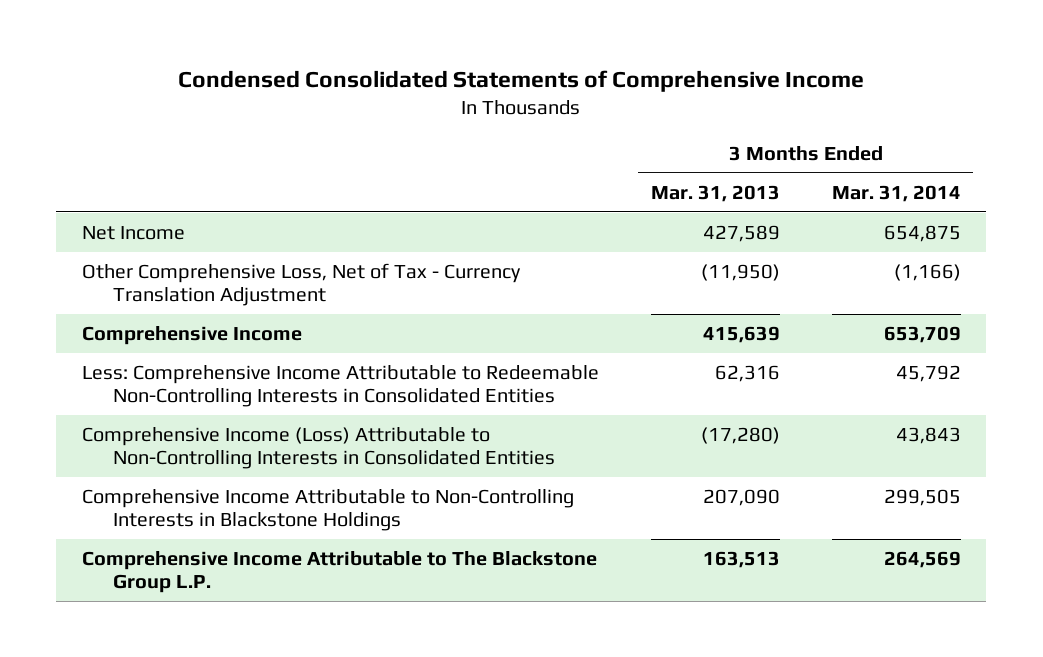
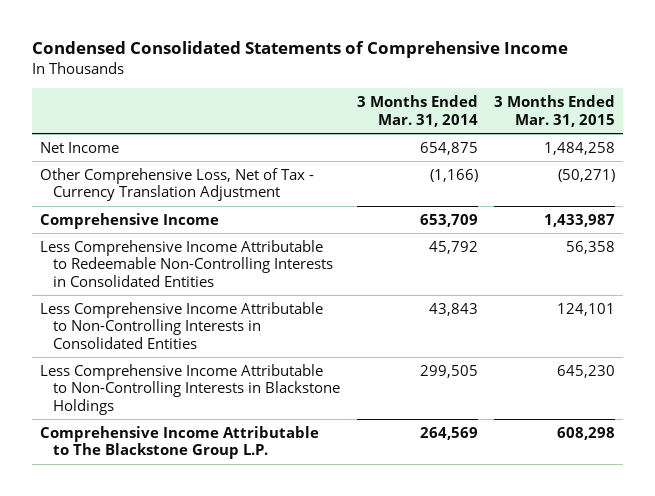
[650,184,780,202] Mar. 31, 2013 -> none
none -> [494,95,616,127] 3 Months Ended Mar. 31, 2015
[82,364,600,407] Less: Comprehensive Income Attributable to Redeemable Non-Controlling Interests in Consolidated Entities -> [40,239,334,287] Less Comprehensive Income Attributable to Redeemable Non-Controlling Interests in Consolidated Entities
[82,426,556,469] Comprehensive Income (Loss) Attributable to Non-Controlling Interests in Consolidated Entities -> [40,301,324,349] Less Comprehensive Income Attributable to Non-Controlling Interests in Consolidated Entities
[82,488,575,531] Comprehensive Income Attributable to Non-Controlling Interests in Blackstone Holdings -> [40,363,341,415] Less Comprehensive Income Attributable to Non-Controlling Interests in Blackstone Holdings

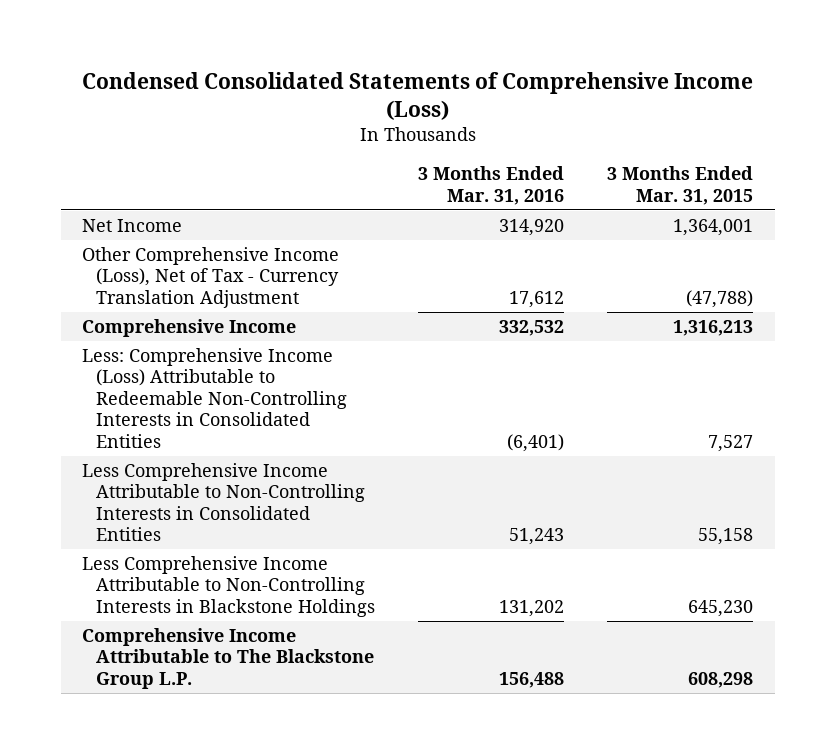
[31,41,568,59] Condensed Consolidated Statements of Comprehensive Income -> [81,71,753,120] Condensed Consolidated Statements of Comprehensive Income (Loss)
[356,95,478,127] 3 Months Ended Mar. 31, 2014 -> none
none -> [418,166,565,205] 3 Months Ended Mar. 31, 2016
[544,141,616,155] 1,484,258 -> [673,218,754,236] 1,364,001
[40,167,315,202] Other Comprehensive Loss, Net of Tax - Currency Translation Adjustment -> [82,246,340,308] Other Comprehensive Income (Loss), Net of Tax - Currency Translation Adjustment
[558,168,616,182] (50,271) -> [686,289,754,308] (47,788)
[544,213,616,227] 1,433,987 -> [673,319,754,336] 1,316,213
[40,239,334,287] Less Comprehensive Income Attributable to Redeemable Non-Controlling Interests in Consolidated Entities -> [82,347,348,448] Less: Comprehensive Income (Loss) Attributable to Redeemable Non-Controlling Interests in Consolidated Entities
[566,240,616,254] 56,358 -> [708,434,754,452] 7,527
[557,302,616,316] 124,101 -> [698,528,754,546] 55,158

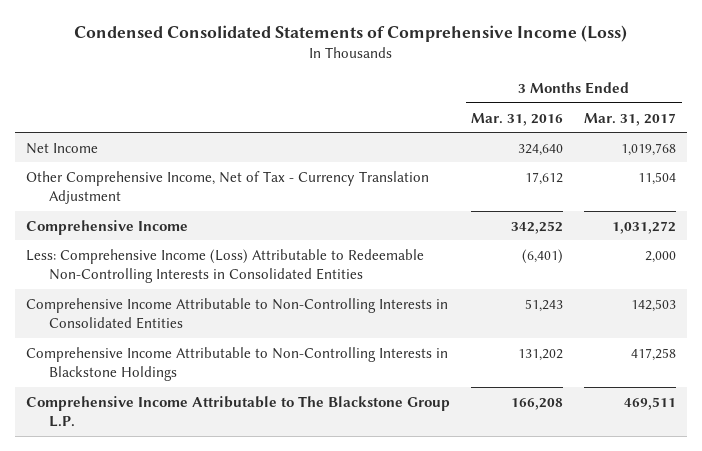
[607,166,754,205] 3 Months Ended Mar. 31, 2015 -> none
none -> [584,112,677,126] Mar. 31, 2017
[499,218,565,236] 314,920 -> [517,143,563,156] 324,640
[82,246,340,308] Other Comprehensive Income (Loss), Net of Tax - Currency Translation Adjustment -> [25,170,429,205] Other Comprehensive Income, Net of Tax - Currency Translation Adjustment
[499,319,565,336] 332,532 -> [510,220,563,234] 342,252
[82,462,366,542] Less Comprehensive Income Attributable to Non-Controlling Interests in Consolidated Entities -> [25,297,448,330] Comprehensive Income Attributable to Non-Controlling Interests in Consolidated Entities
[82,555,376,617] Less Comprehensive Income Attributable to Non-Controlling Interests in Blackstone Holdings -> [25,346,448,382] Comprehensive Income Attributable to Non-Controlling Interests in Blackstone Holdings
[499,671,565,688] 156,488 -> [510,397,563,410] 166,208

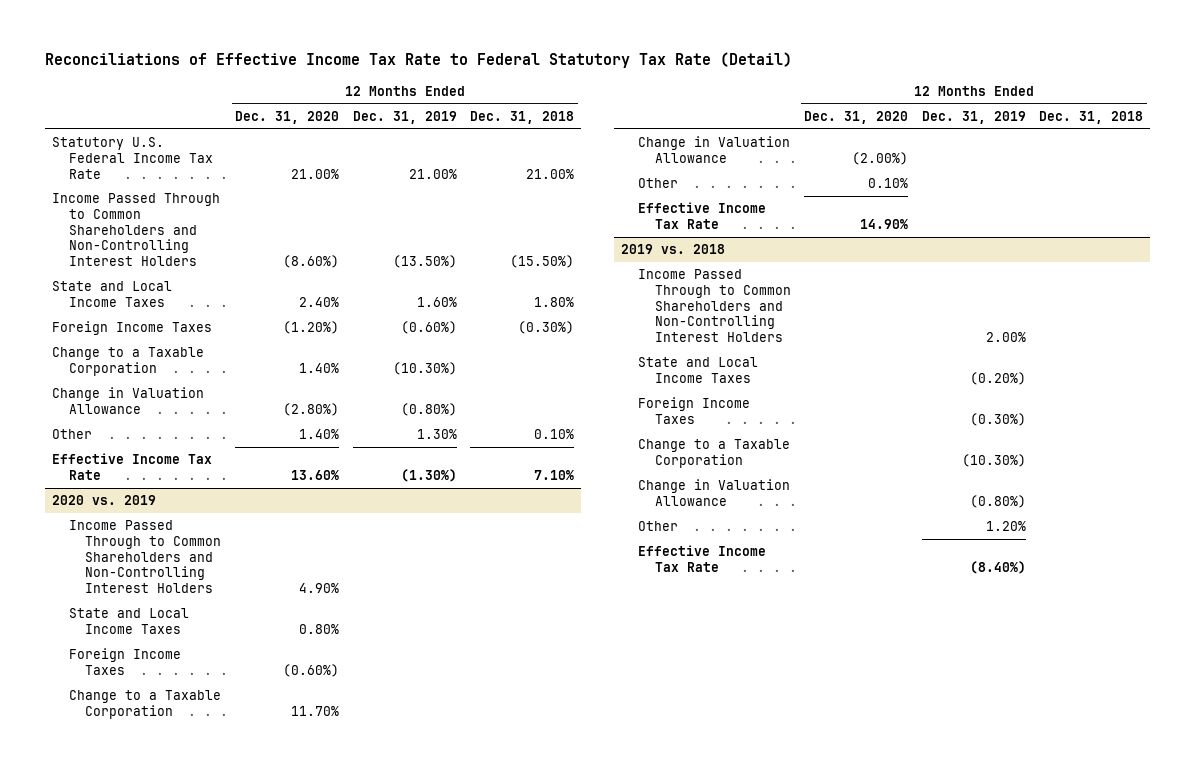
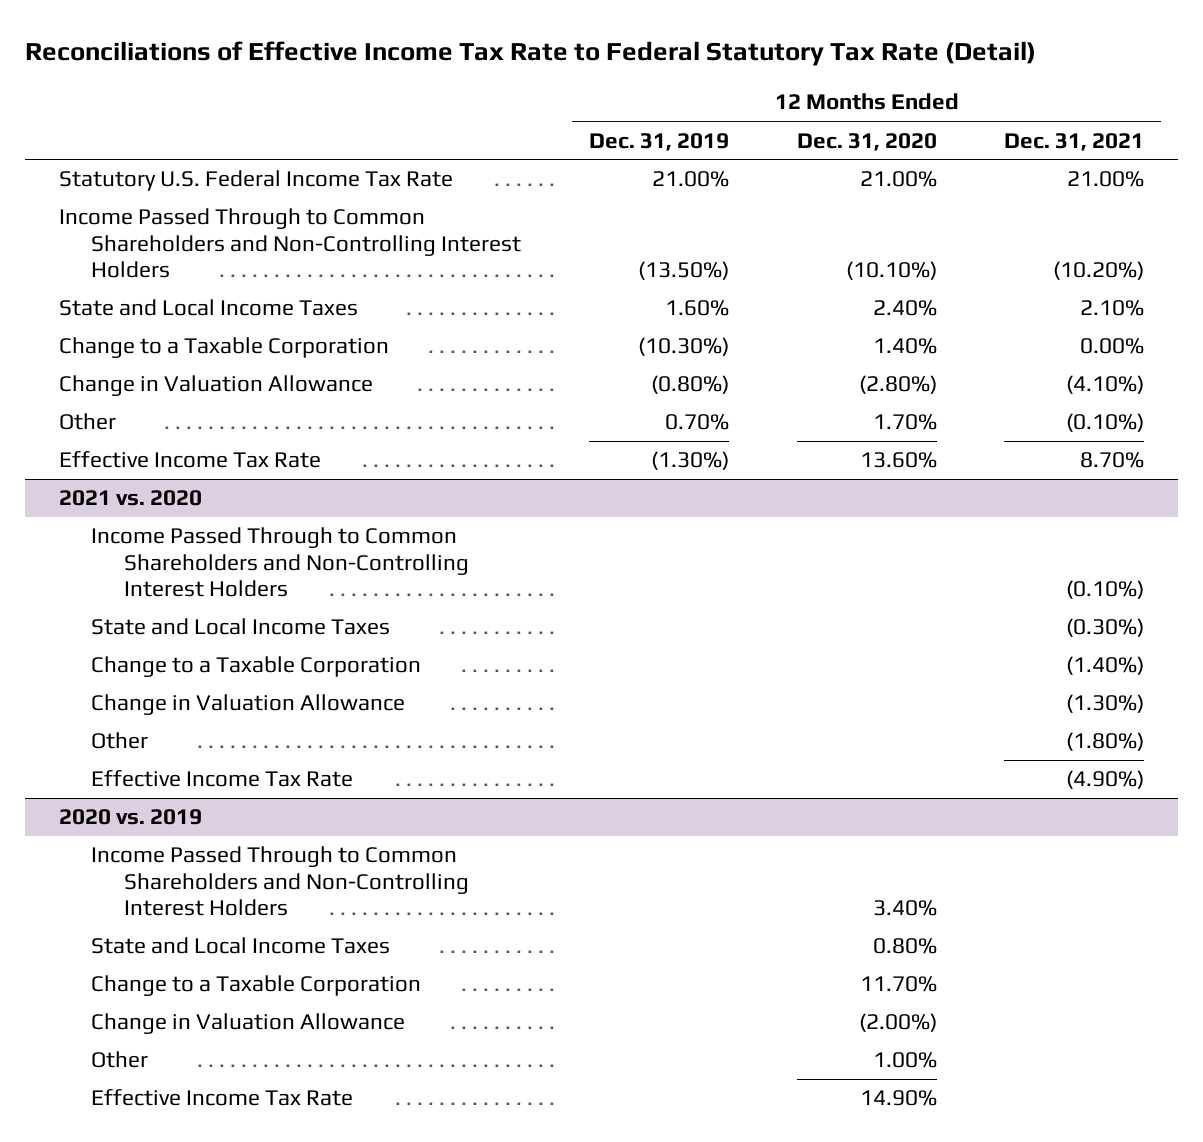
[470,111,575,125] Dec. 31, 2018 -> none
none -> [1004,132,1145,151] Dec. 31, 2021
[283,255,340,269] (8.60%) -> [845,261,937,281] (10.10%)
[51,321,212,336] Foreign Income Taxes -> none
[299,429,340,440] 1.40% -> [872,414,937,431] 1.70%
[416,429,457,440] 1.30% -> [664,414,729,431] 0.70%
none -> [58,490,202,507] 2021 vs. 2020
none -> [91,527,470,598] Income Passed Through to Common Shareholders and Non-Controlling Interest Holders
none -> [91,618,391,636] State and Local Income Taxes
none -> [91,656,422,678] Change to a Taxable Corporation
none -> [91,694,406,716] Change in Valuation Allowance
none -> [91,732,149,750] Other
none -> [91,770,354,788] Effective Income Tax Rate
[299,583,340,594] 4.90% -> [872,900,937,917] 3.40%
[68,648,181,676] Foreign Income Taxes -> none
[868,178,909,189] 0.10% -> [872,1052,937,1069] 1.00%
[620,244,725,255] 2019 vs. 2018 -> none
[637,269,791,343] Income Passed Through to Common Shareholders and Non-Controlling Interest Holders -> none
[637,357,758,384] State and Local Income Taxes -> none
[637,397,750,425] Foreign Income Taxes -> none
[637,439,790,469] Change to a Taxable Corporation -> none
[637,479,790,507] Change in Valuation Allowance -> none
[637,521,678,532] Other -> none
[637,545,766,573] Effective Income Tax Rate -> none

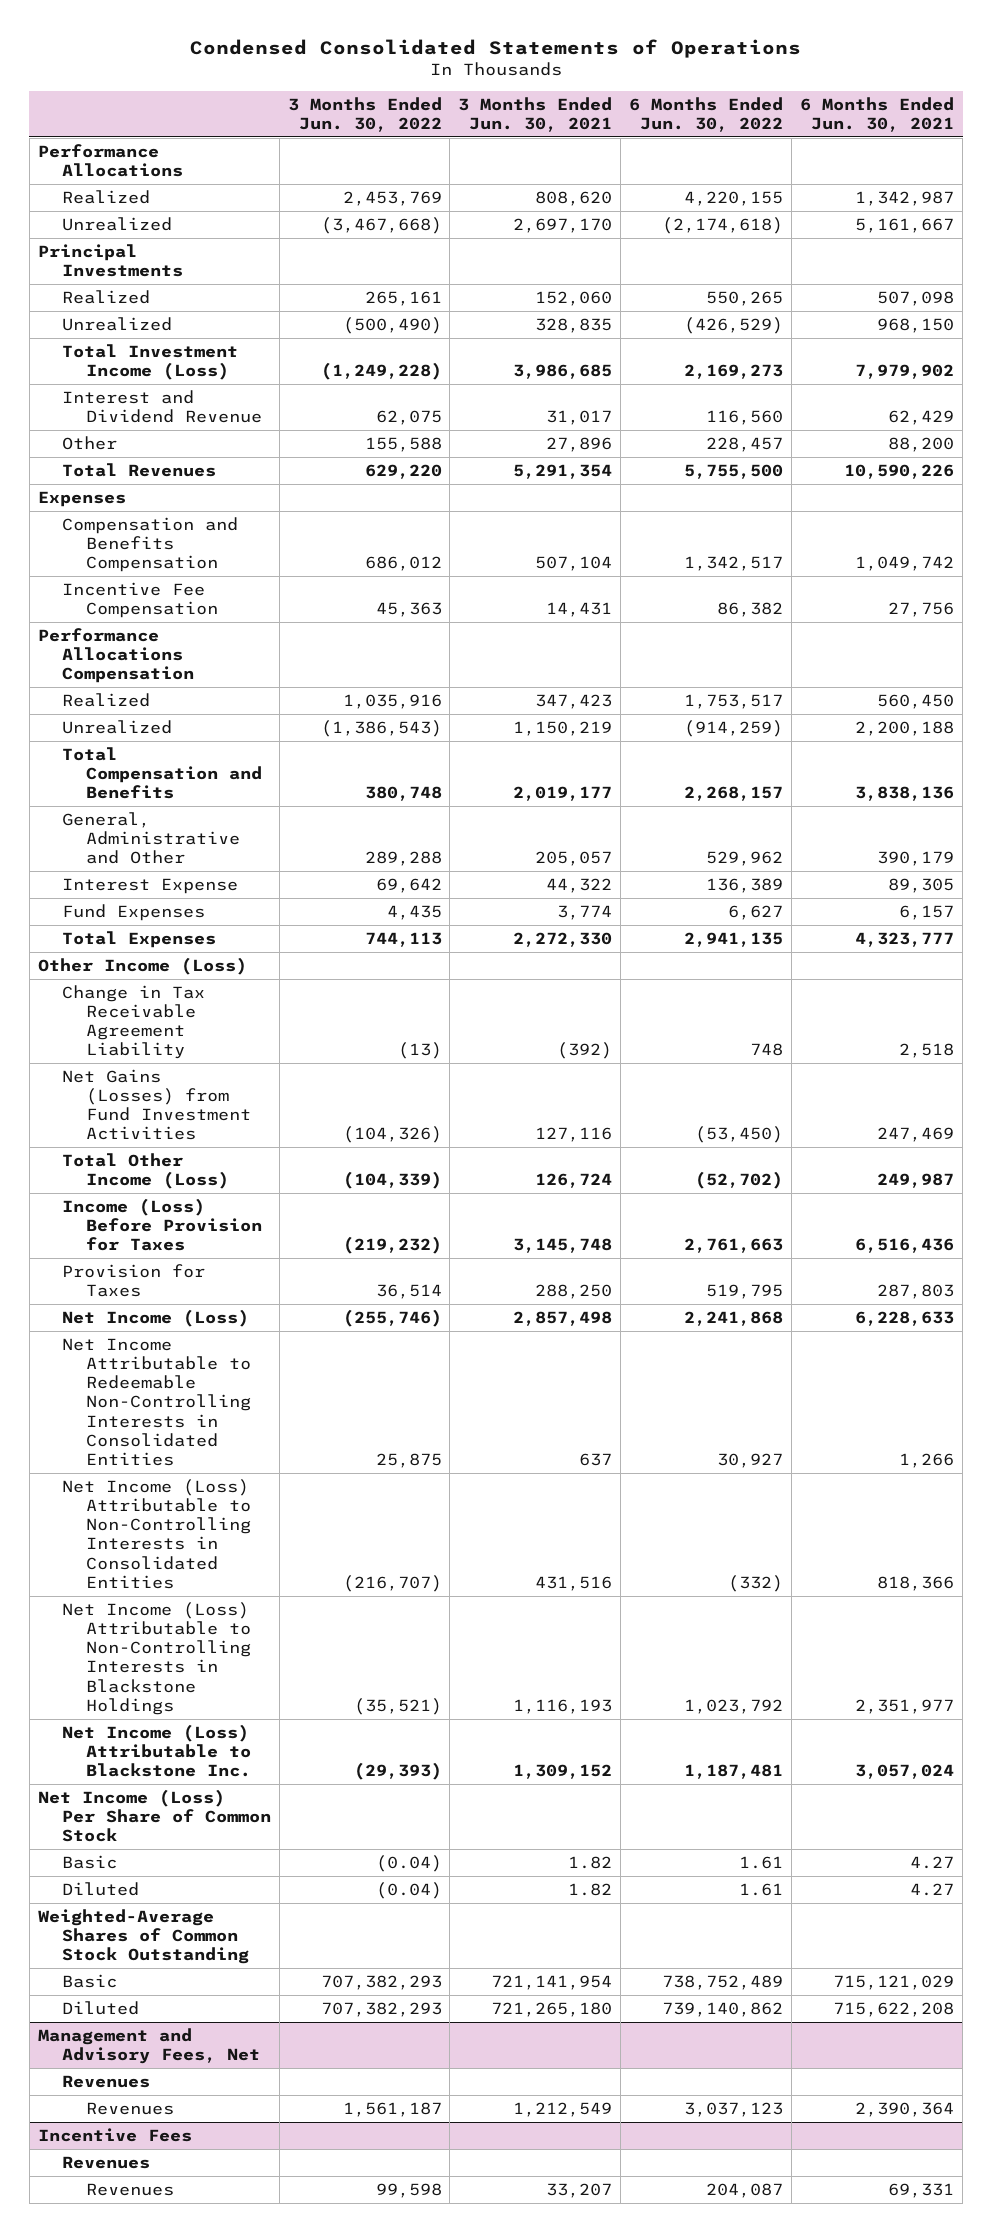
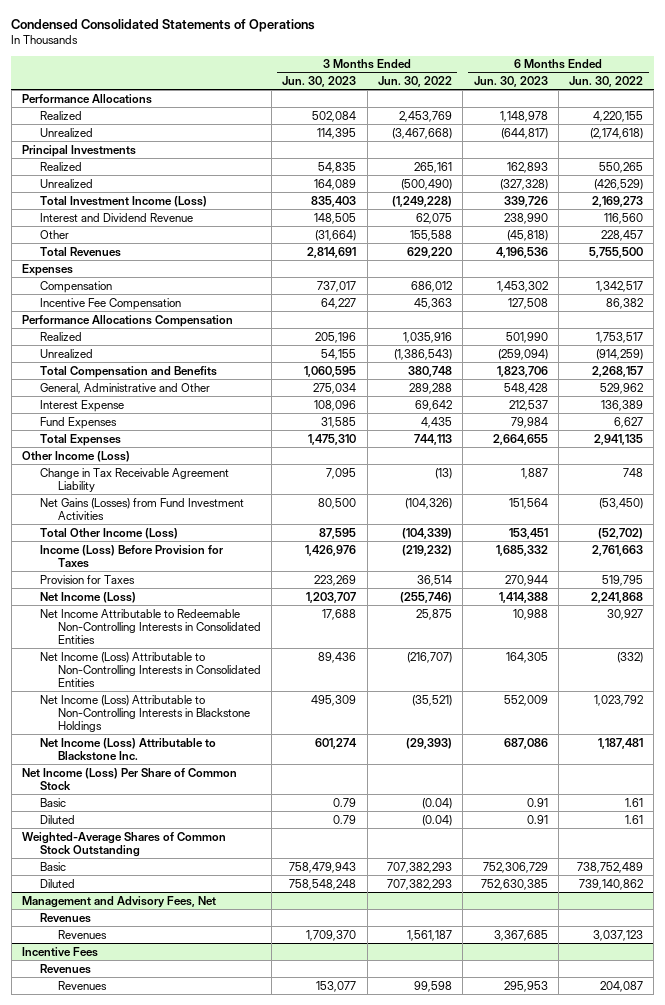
[458,96,613,132] 3 Months Ended Jun. 30, 2021 -> none
[800,96,955,132] 6 Months Ended Jun. 30, 2021 -> none
none -> [282,75,357,87] Jun. 30, 2023
none -> [473,75,548,87] Jun. 30, 2023
[61,516,238,573] Compensation and Benefits Compensation -> [39,280,112,293] Compensation

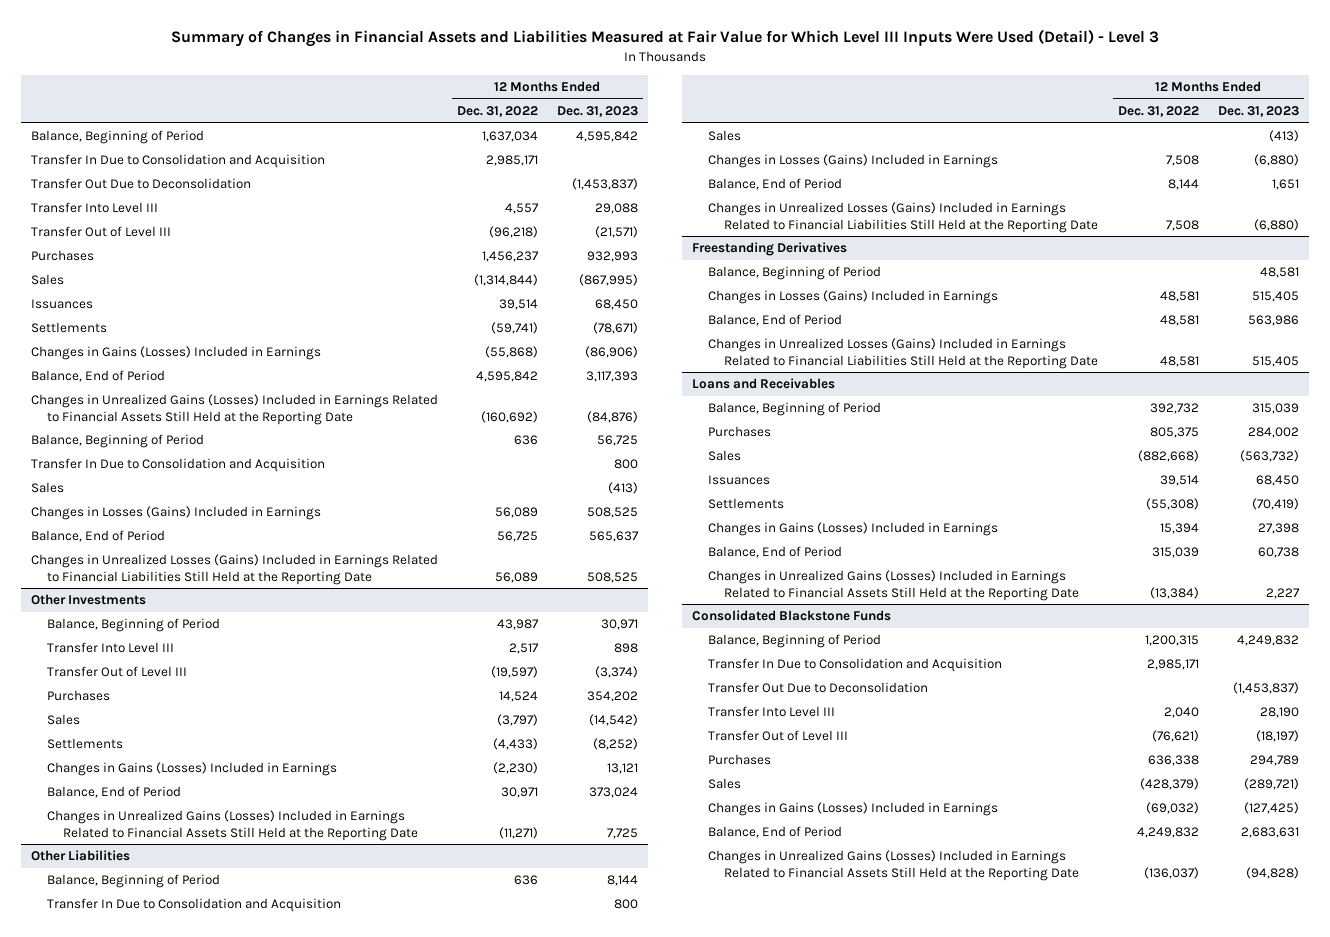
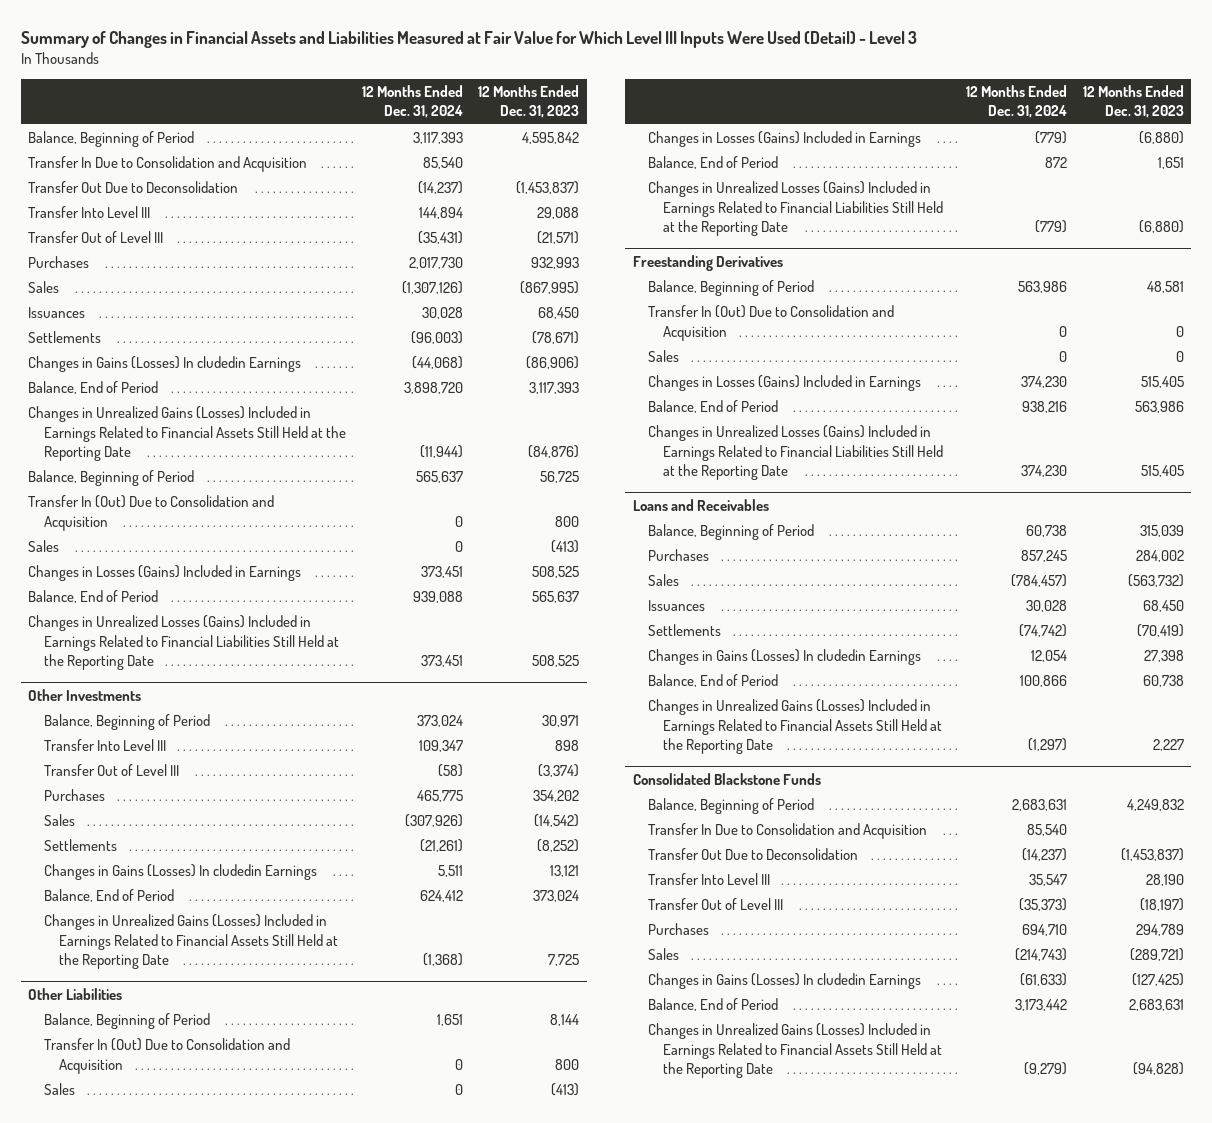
[456,105,538,117] Dec. 31, 2022 -> none
none -> [361,85,463,119] 12 Months Ended Dec. 31, 2024
[30,346,321,361] Changes in Gains (Losses) Included in Earnings -> [28,356,302,373] Changes in Gains (Losses) In cludedin Earnings
[30,458,325,473] Transfer In Due to Consolidation and Acquisition -> [28,495,275,531] Transfer In (Out) Due to Consolidation and Acquisition
[46,762,337,777] Changes in Gains (Losses) Included in Earnings -> [43,864,317,881] Changes in Gains (Losses) In cludedin Earnings
[46,898,341,913] Transfer In Due to Consolidation and Acquisition -> [43,1038,290,1074] Transfer In (Out) Due to Consolidation and Acquisition
none -> [647,305,894,341] Transfer In (Out) Due to Consolidation and Acquisition
none -> [647,350,679,363] Sales
[707,522,998,537] Changes in Gains (Losses) Included in Earnings -> [647,649,921,666] Changes in Gains (Losses) In cludedin Earnings
[707,802,998,817] Changes in Gains (Losses) Included in Earnings -> [647,973,921,990] Changes in Gains (Losses) In cludedin Earnings

